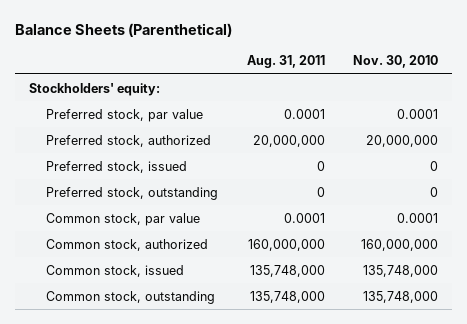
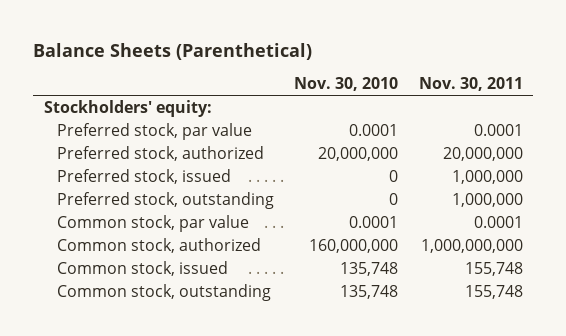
[246,55,325,69] Aug. 31, 2011 -> none
none -> [418,77,523,92] Nov. 30, 2011
[362,264,438,277] 135,748,000 -> [340,261,399,276] 135,748
[362,290,438,303] 135,748,000 -> [340,284,399,299] 135,748

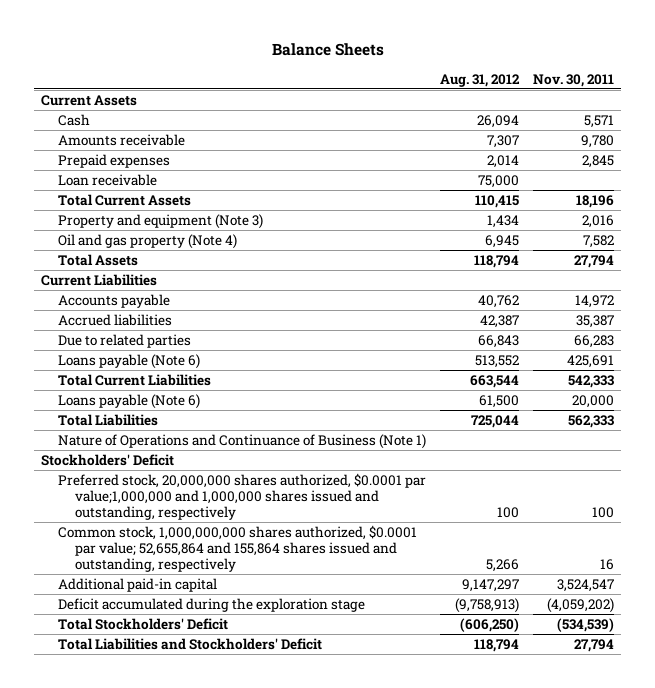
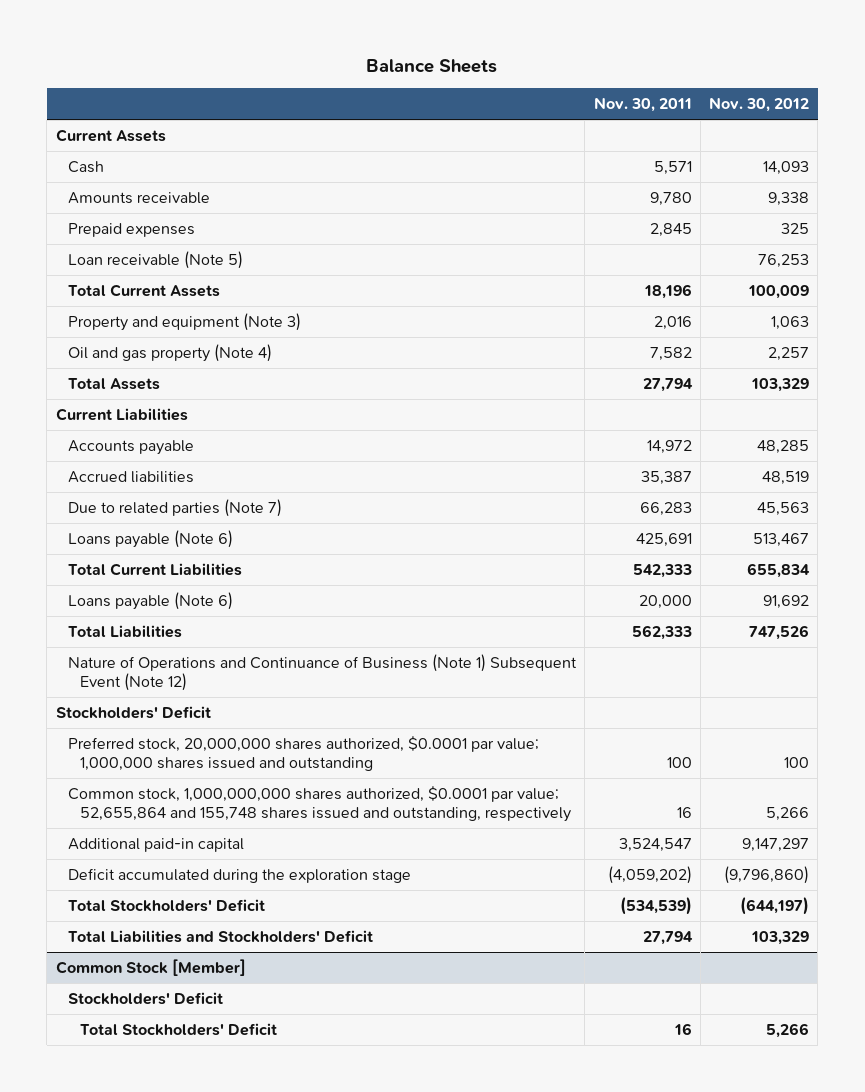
[440,73,521,87] Aug. 31, 2012 -> none
none -> [709,97,810,113] Nov. 30, 2012
[58,173,158,186] Loan receivable -> [68,251,244,270] Loan receivable (Note 5)
[58,333,192,348] Due to related parties -> [68,499,283,518] Due to related parties (Note 7)
[58,433,427,449] Nature of Operations and Continuance of Business (Note 1) -> [68,654,578,692] Nature of Operations and Continuance of Business (Note 1) Subsequent Event (Note 12)
[58,472,427,521] Preferred stock, 20,000,000 shares authorized, $0.0001 par value;1,000,000 and 1,000,000 shares issued and outstanding, respectively -> [68,736,540,772] Preferred stock, 20,000,000 shares authorized, $0.0001 par value; 1,000,000 shares issued and outstanding
[58,524,418,573] Common stock, 1,000,000,000 shares authorized, $0.0001 par value; 52,655,864 and 155,864 shares issued and outstanding, respectively -> [68,786,572,823] Common stock, 1,000,000,000 shares authorized, $0.0001 par value; 52,655,864 and 155,748 shares issued and outstanding, respectively
none -> [55,959,246,977] Common Stock [Member]
none -> [68,992,224,1006] Stockholders' Deficit
none -> [80,1023,278,1037] Total Stockholders' Deficit

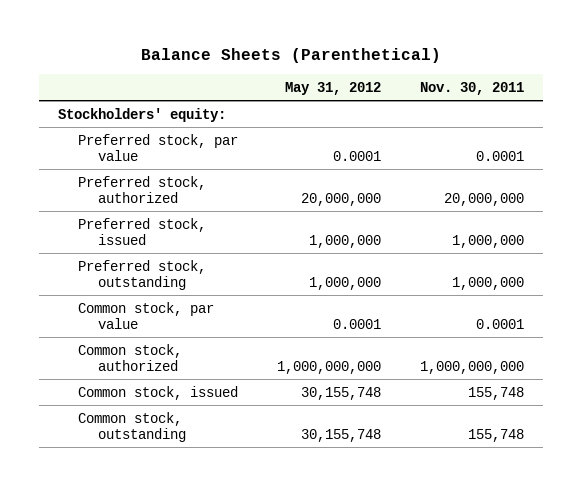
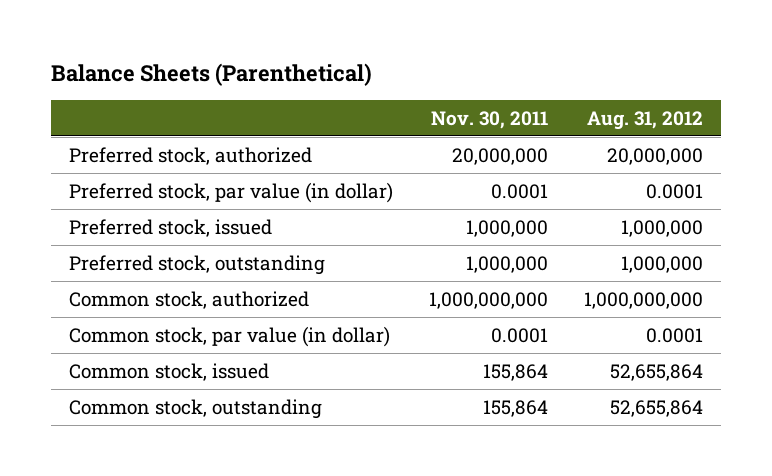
[284,81,381,95] May 31, 2012 -> none
none -> [587,110,704,130] Aug. 31, 2012
[58,107,227,122] Stockholders' equity: -> none
[78,133,239,161] Preferred stock, par value -> none
none -> [69,181,394,203] Preferred stock, par value (in dollar)
[78,301,215,329] Common stock, par value -> none
none -> [69,325,391,347] Common stock, par value (in dollar)
[467,386,524,400] 155,748 -> [483,363,549,381] 155,864
[467,428,524,442] 155,748 -> [483,399,549,417] 155,864

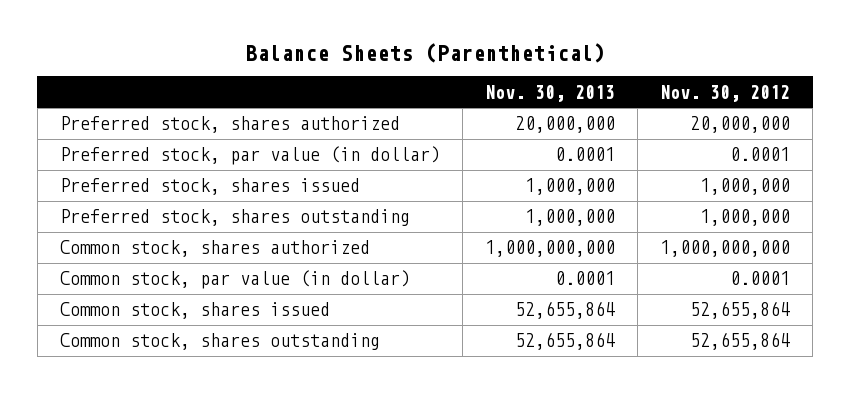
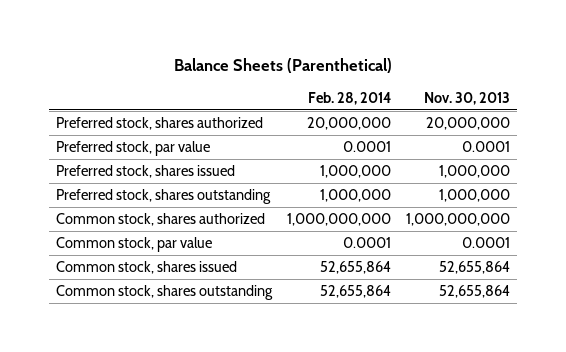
[660,84,791,102] Nov. 30, 2012 -> none
none -> [307,91,391,105] Feb. 28, 2014
[59,146,440,166] Preferred stock, par value (in dollar) -> [56,140,211,156] Preferred stock, par value
[59,270,410,290] Common stock, par value (in dollar) -> [56,236,213,252] Common stock, par value

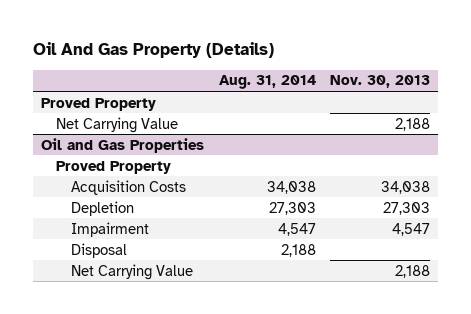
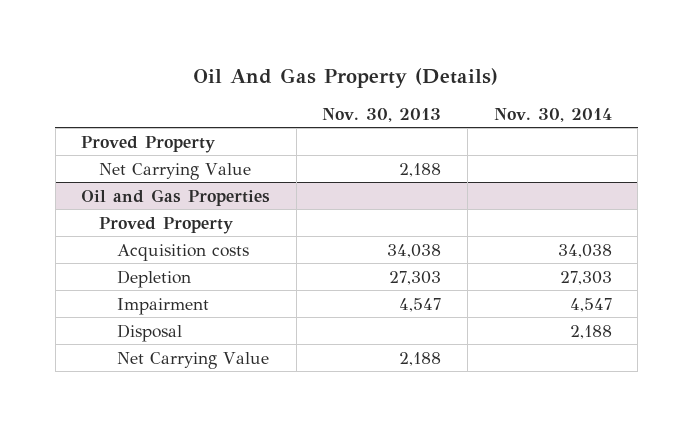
[218,75,316,90] Aug. 31, 2014 -> none
none -> [493,107,612,122] Nov. 30, 2014
[70,179,186,195] Acquisition Costs -> [117,243,250,261] Acquisition costs

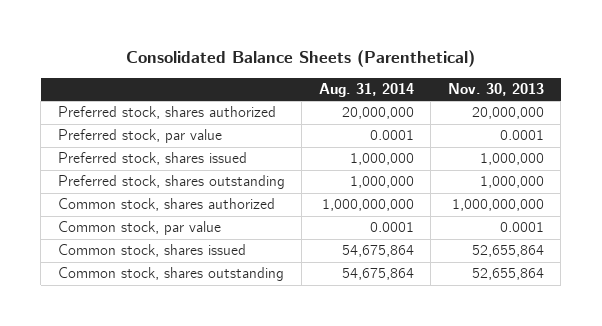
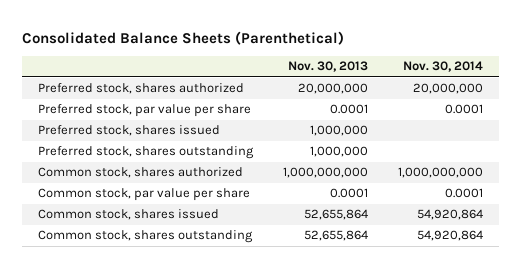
[318,83,414,98] Aug. 31, 2014 -> none
none -> [403,61,484,73] Nov. 30, 2014
[57,129,222,144] Preferred stock, par value -> [37,104,251,118] Preferred stock, par value per share
[57,221,221,236] Common stock, par value -> [37,188,250,202] Common stock, par value per share

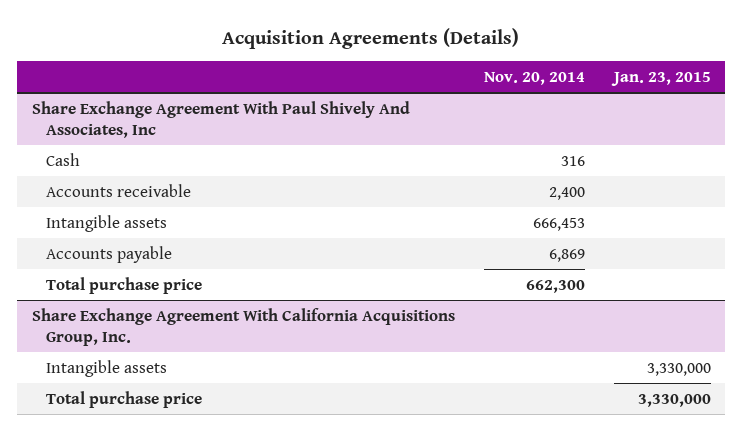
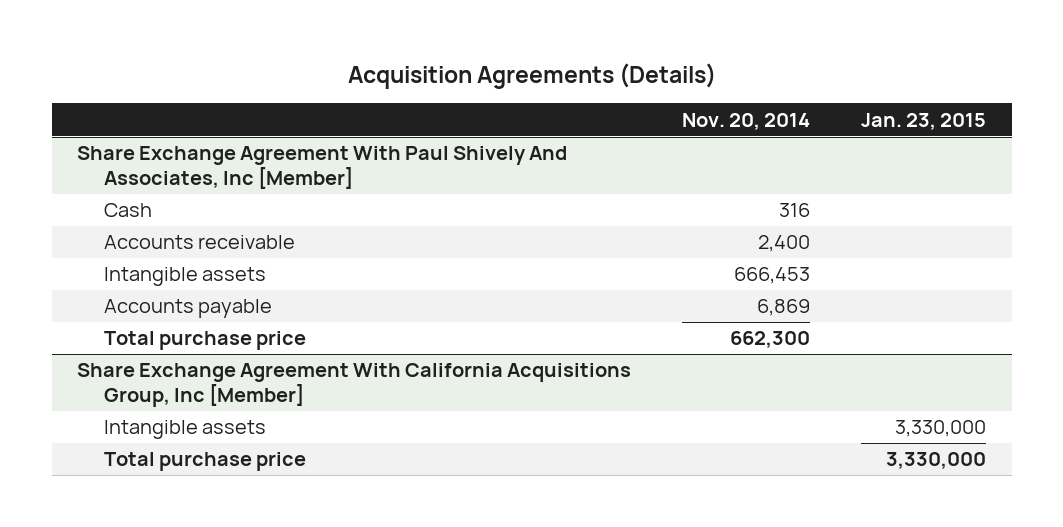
[31,100,410,138] Share Exchange Agreement With Paul Shively And Associates, Inc -> [77,146,568,190] Share Exchange Agreement With Paul Shively And Associates, Inc [Member]
[31,307,455,346] Share Exchange Agreement With California Acquisitions Group, Inc. -> [77,363,632,408] Share Exchange Agreement With California Acquisitions Group, Inc [Member]

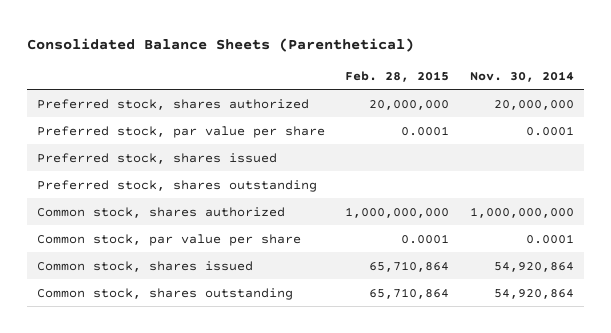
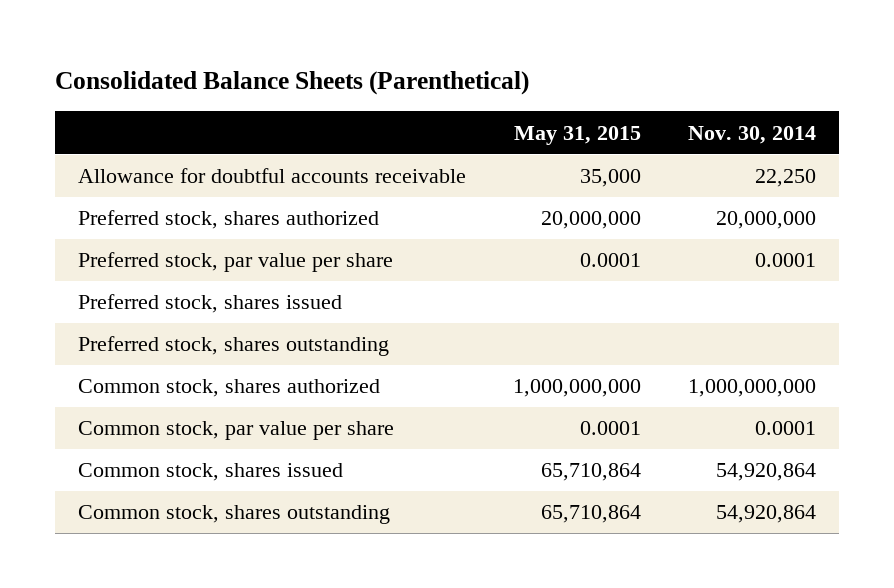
[345,70,450,82] Feb. 28, 2015 -> none
none -> [513,125,641,145] May 31, 2015
none -> [78,168,467,184] Allowance for doubtful accounts receivable

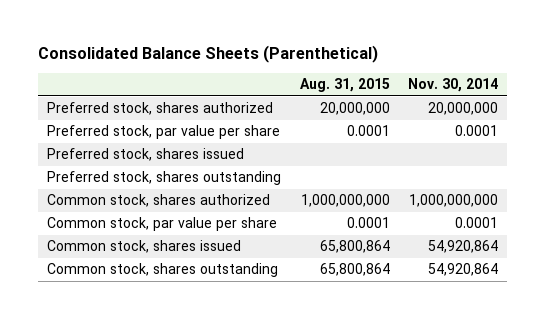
[513,125,641,145] May 31, 2015 -> none
none -> [299,78,390,93] Aug. 31, 2015
[78,168,467,184] Allowance for doubtful accounts receivable -> none

